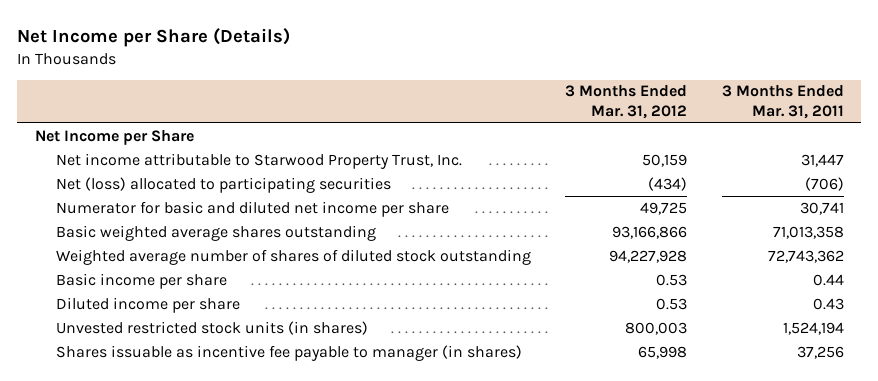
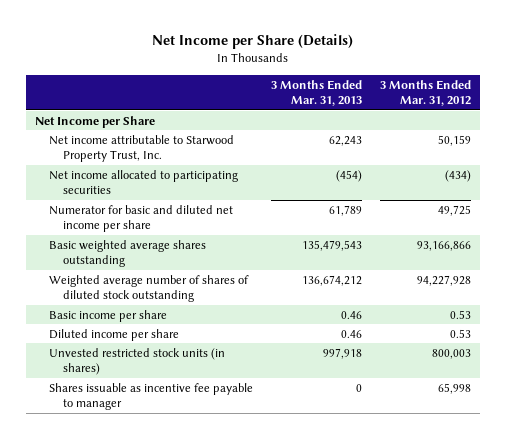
[721,85,844,120] 3 Months Ended Mar. 31, 2011 -> none
none -> [270,79,362,107] 3 Months Ended Mar. 31, 2013
[56,176,392,193] Net (loss) allocated to participating securities -> [48,169,238,195] Net income allocated to participating securities
[56,344,523,361] Shares issuable as incentive fee payable to manager (in shares) -> [48,382,253,411] Shares issuable as incentive fee payable to manager

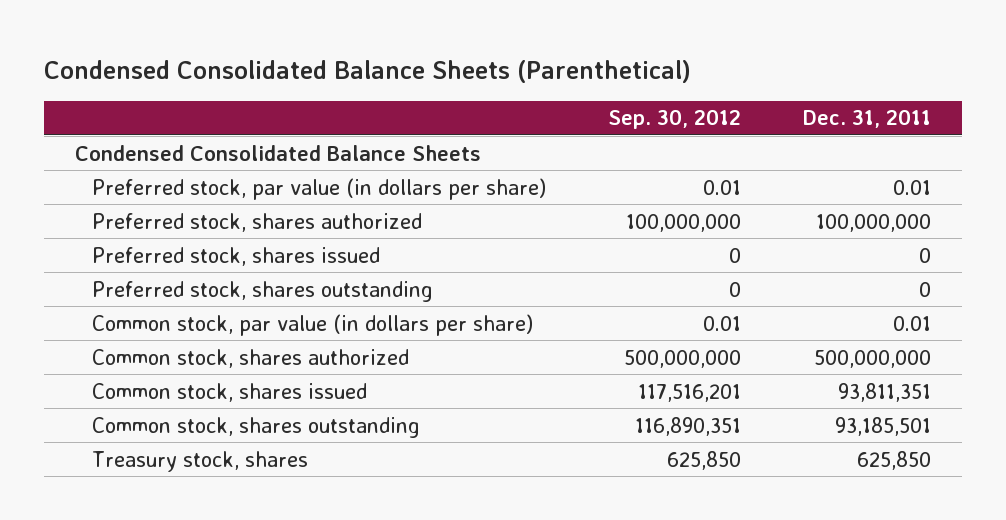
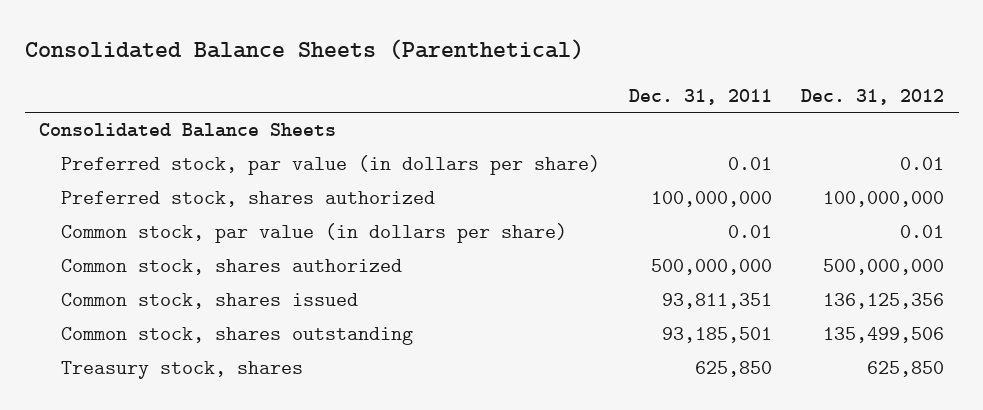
[44,59,692,83] Condensed Consolidated Balance Sheets (Parenthetical) -> [24,39,584,61] Consolidated Balance Sheets (Parenthetical)
[608,109,742,130] Sep. 30, 2012 -> none
none -> [801,88,945,105] Dec. 31, 2012
[75,144,482,161] Condensed Consolidated Balance Sheets -> [39,123,337,138] Consolidated Balance Sheets
[92,246,381,266] Preferred stock, shares issued -> none
[92,280,434,302] Preferred stock, shares outstanding -> none

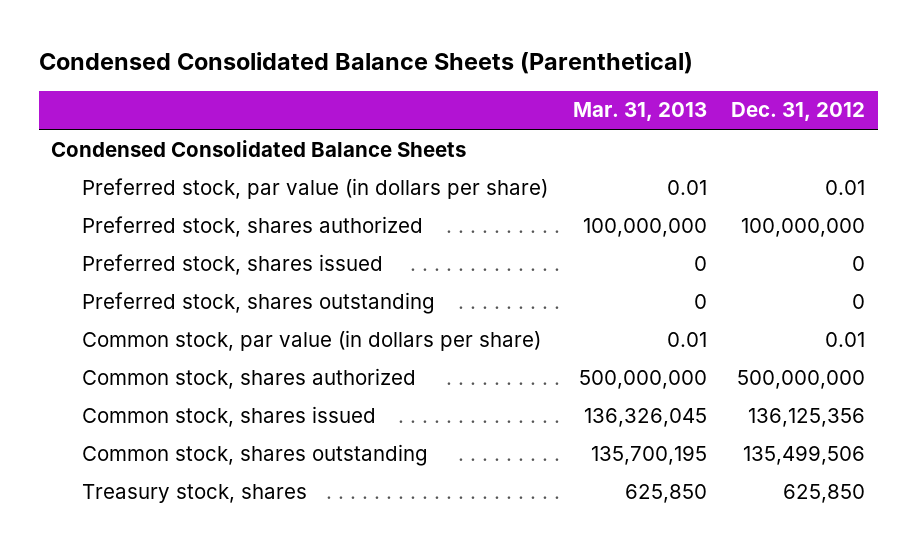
[24,39,584,61] Consolidated Balance Sheets (Parenthetical) -> [38,52,693,75] Condensed Consolidated Balance Sheets (Parenthetical)
[629,88,773,105] Dec. 31, 2011 -> none
none -> [572,102,707,122] Mar. 31, 2013
[39,123,337,138] Consolidated Balance Sheets -> [51,139,467,157] Condensed Consolidated Balance Sheets
none -> [81,253,383,275] Preferred stock, shares issued
none -> [81,291,435,314] Preferred stock, shares outstanding

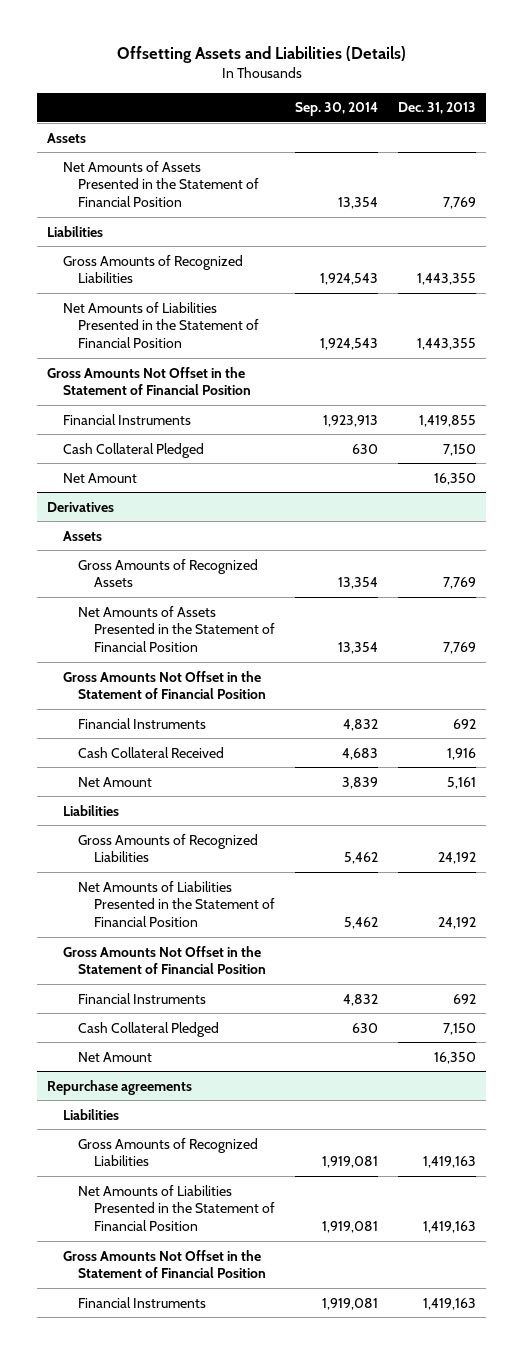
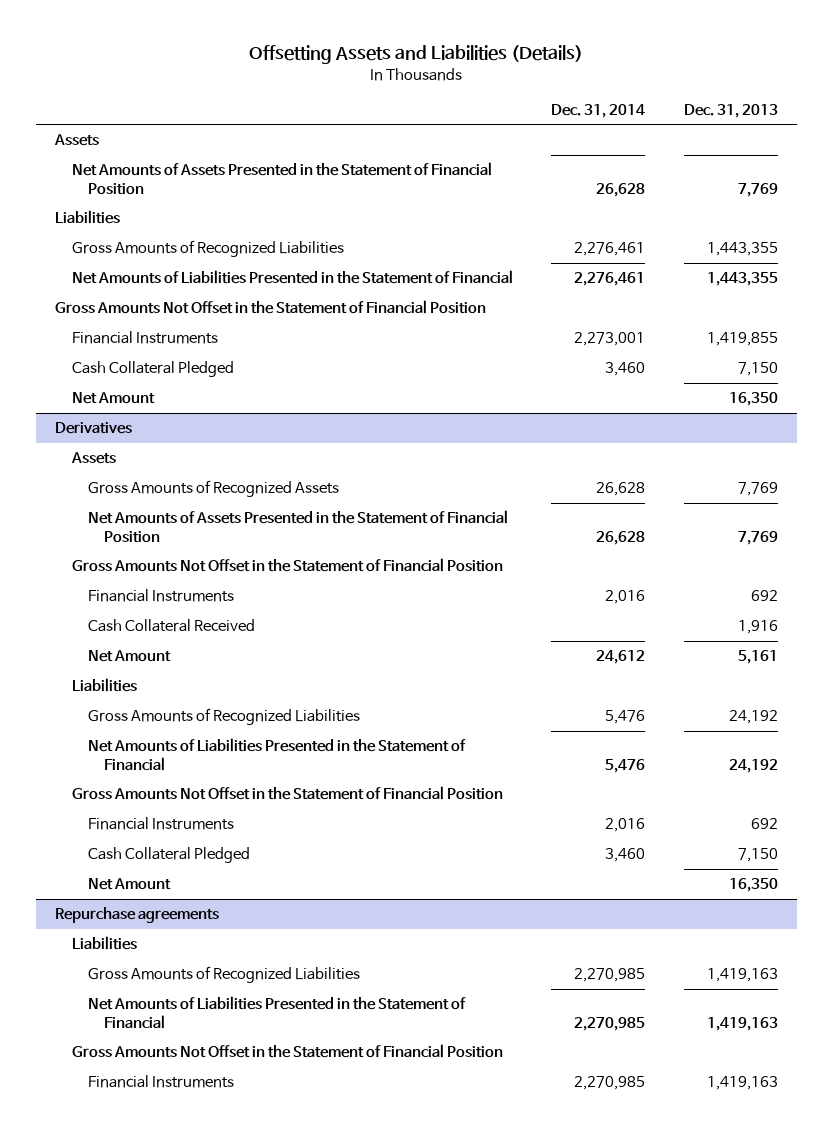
[294,102,378,117] Sep. 30, 2014 -> none
none -> [551,104,646,119] Dec. 31, 2014
[62,301,260,349] Net Amounts of Liabilities Presented in the Statement of Financial Position -> [71,270,513,285] Net Amounts of Liabilities Presented in the Statement of Financial
[78,880,276,928] Net Amounts of Liabilities Presented in the Statement of Financial Position -> [87,738,466,771] Net Amounts of Liabilities Presented in the Statement of Financial
[78,1184,276,1232] Net Amounts of Liabilities Presented in the Statement of Financial Position -> [87,996,466,1029] Net Amounts of Liabilities Presented in the Statement of Financial

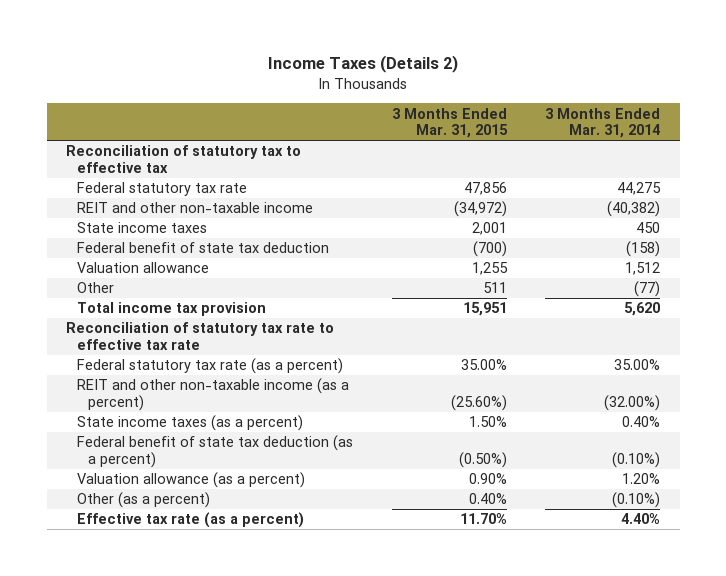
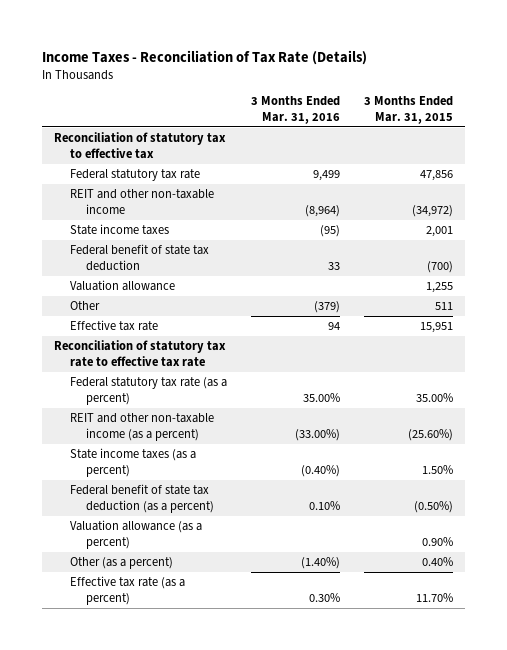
[268,55,459,74] Income Taxes (Details 2) -> [42,49,368,65] Income Taxes - Reconciliation of Tax Rate (Details)
[545,107,661,139] 3 Months Ended Mar. 31, 2014 -> none
none -> [250,96,340,125] 3 Months Ended Mar. 31, 2016
[77,302,267,317] Total income tax provision -> [70,320,159,332] Effective tax rate

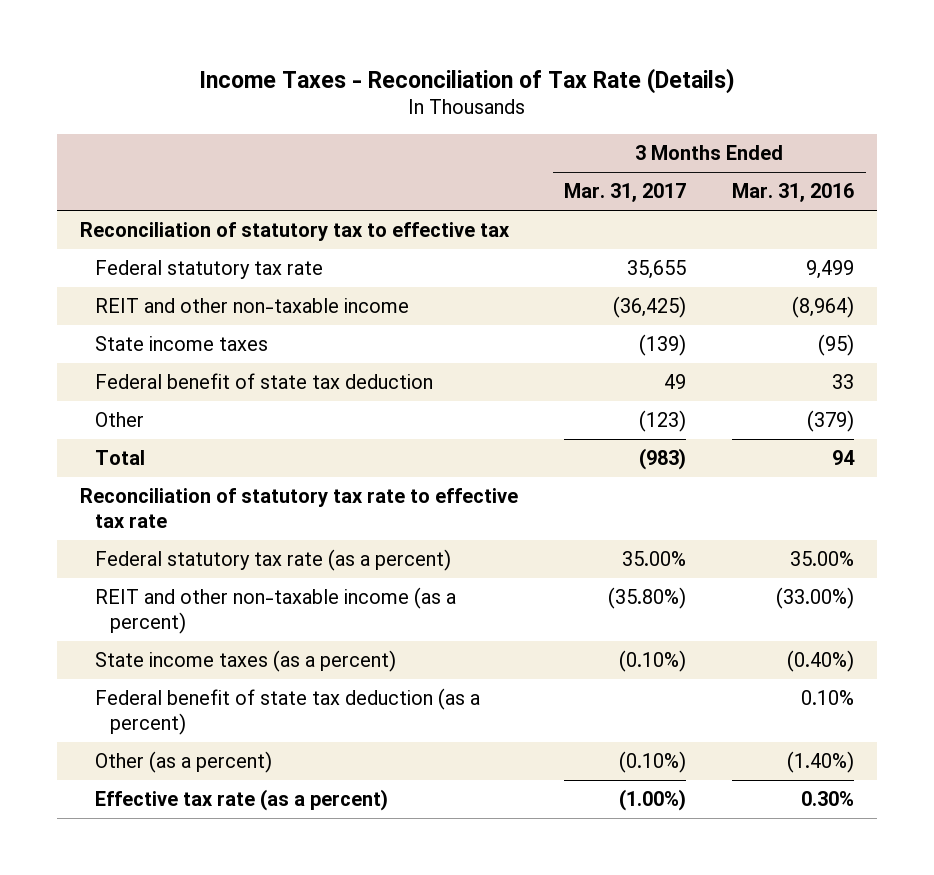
[363,96,453,125] 3 Months Ended Mar. 31, 2015 -> none
none -> [564,183,687,203] Mar. 31, 2017
[70,280,176,292] Valuation allowance -> none
[70,320,159,332] Effective tax rate -> [95,450,146,466] Total
[70,520,203,550] Valuation allowance (as a percent) -> none

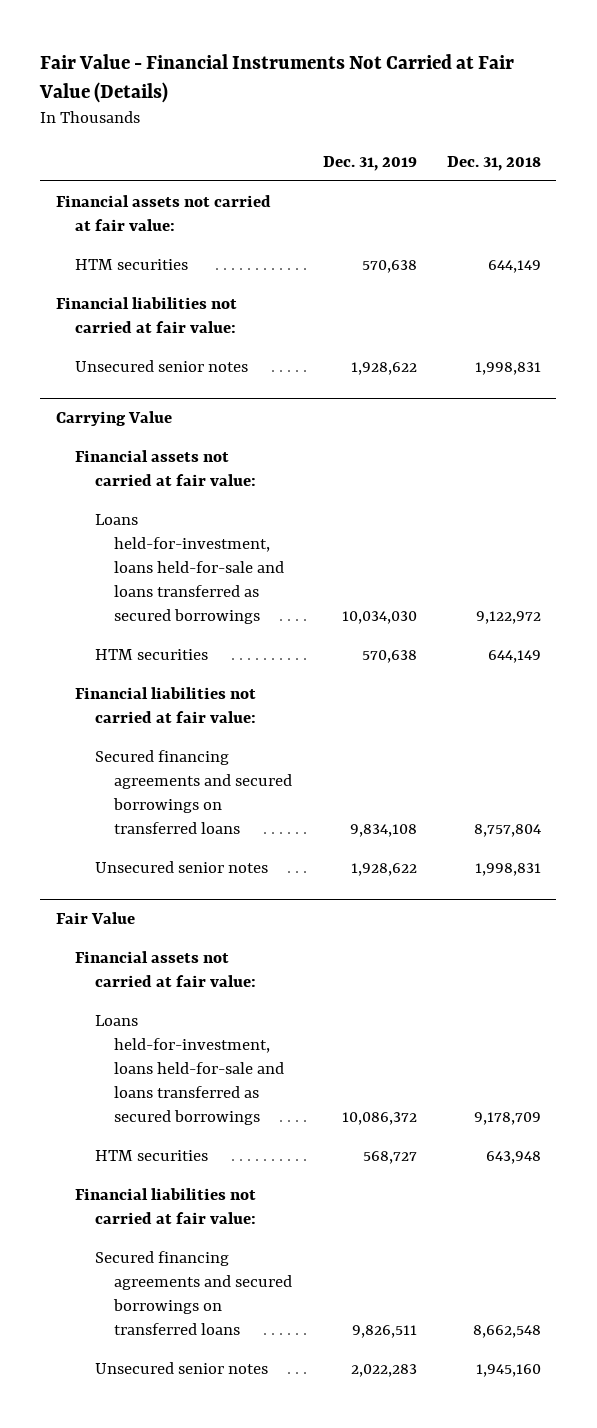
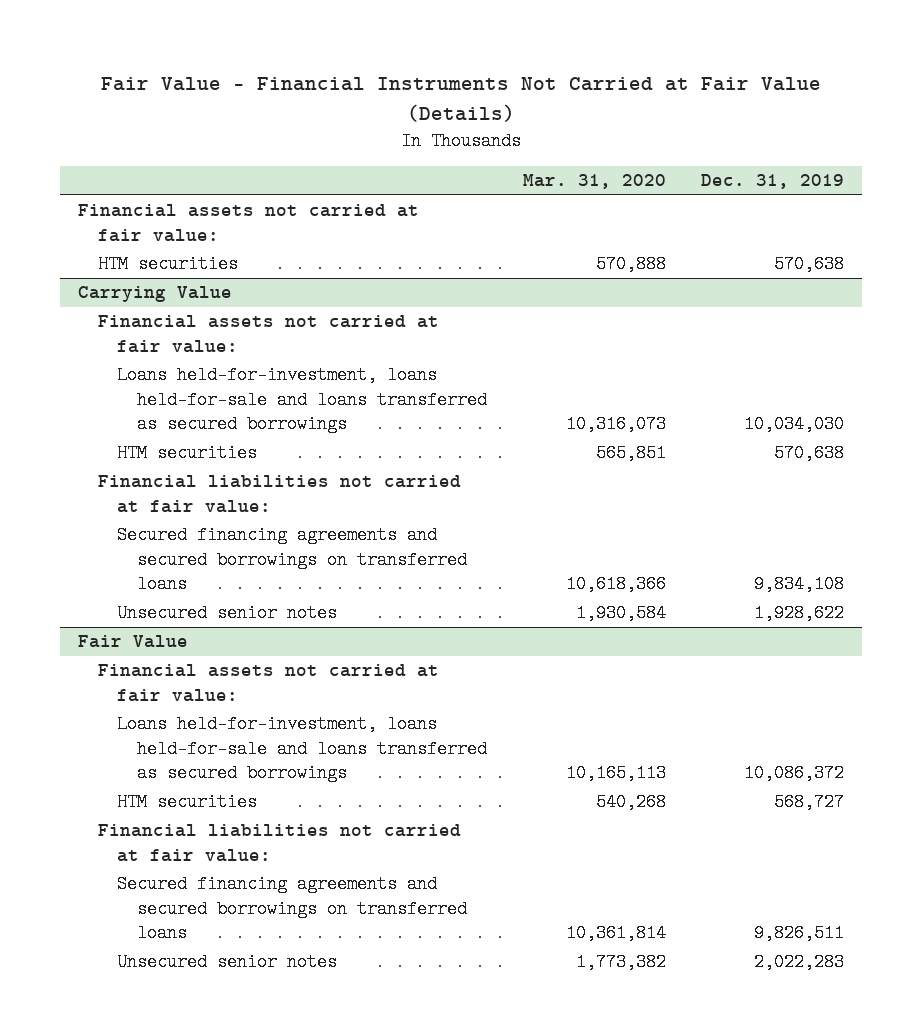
[447,155,542,171] Dec. 31, 2018 -> none
none -> [522,173,666,189] Mar. 31, 2020
[55,296,237,333] Financial liabilities not carried at fair value: -> none
[75,359,249,372] Unsecured senior notes -> none

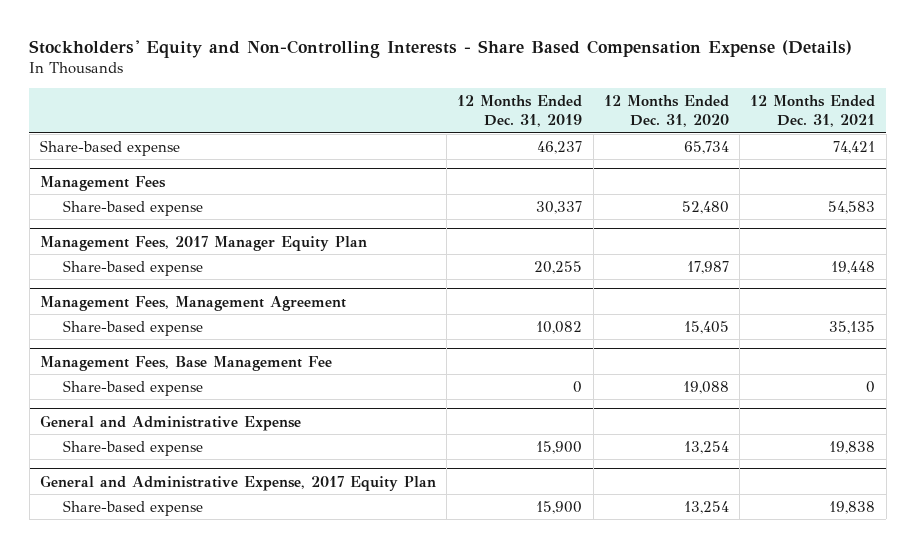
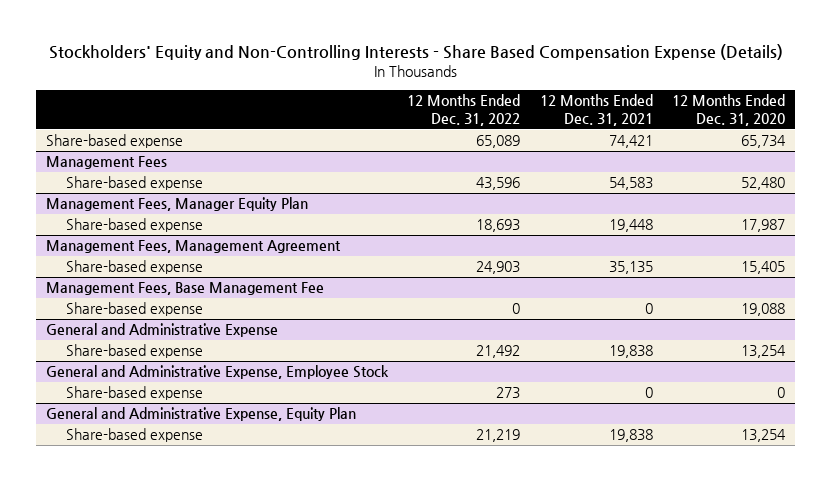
[457,95,583,128] 12 Months Ended Dec. 31, 2019 -> none
none -> [407,94,521,126] 12 Months Ended Dec. 31, 2022
[39,235,367,251] Management Fees, 2017 Manager Equity Plan -> [45,197,308,212] Management Fees, Manager Equity Plan
none -> [45,365,389,380] General and Administrative Expense, Employee Stock
none -> [66,386,204,401] Share-based expense
[39,474,436,491] General and Administrative Expense, 2017 Equity Plan -> [45,407,356,422] General and Administrative Expense, Equity Plan

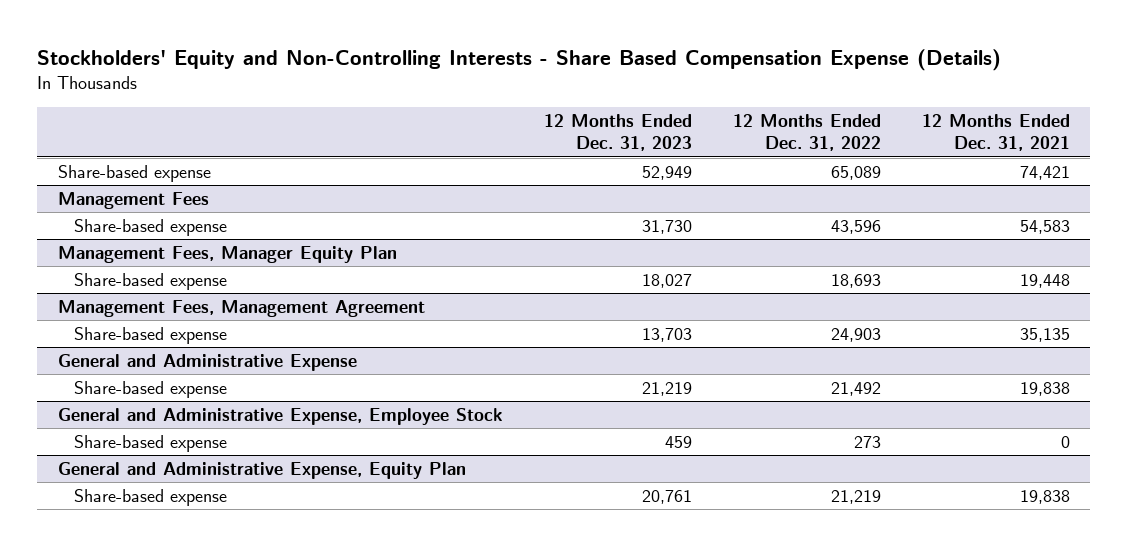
[672,94,786,126] 12 Months Ended Dec. 31, 2020 -> none
none -> [543,113,692,152] 12 Months Ended Dec. 31, 2023
[45,282,324,296] Management Fees, Base Management Fee -> none
[66,302,204,317] Share-based expense -> none

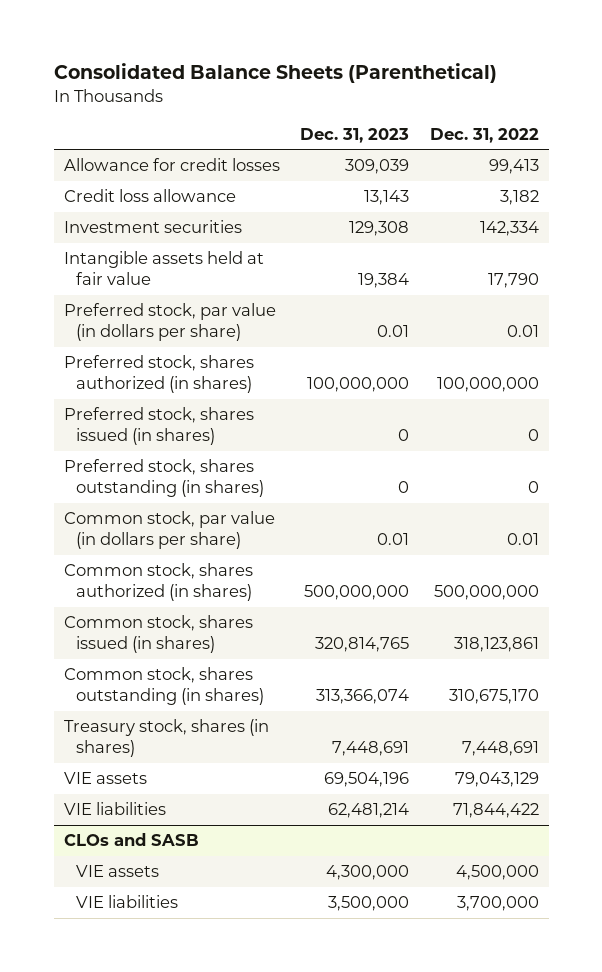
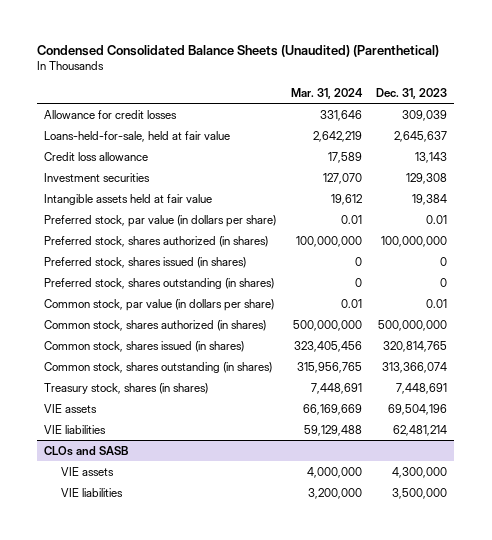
[53,63,497,84] Consolidated Balance Sheets (Parenthetical) -> [37,44,440,57] Condensed Consolidated Balance Sheets (Unaudited) (Parenthetical)
[429,127,539,143] Dec. 31, 2022 -> none
none -> [290,87,363,99] Mar. 31, 2024
none -> [44,130,231,142] Loans-held-for-sale, held at fair value

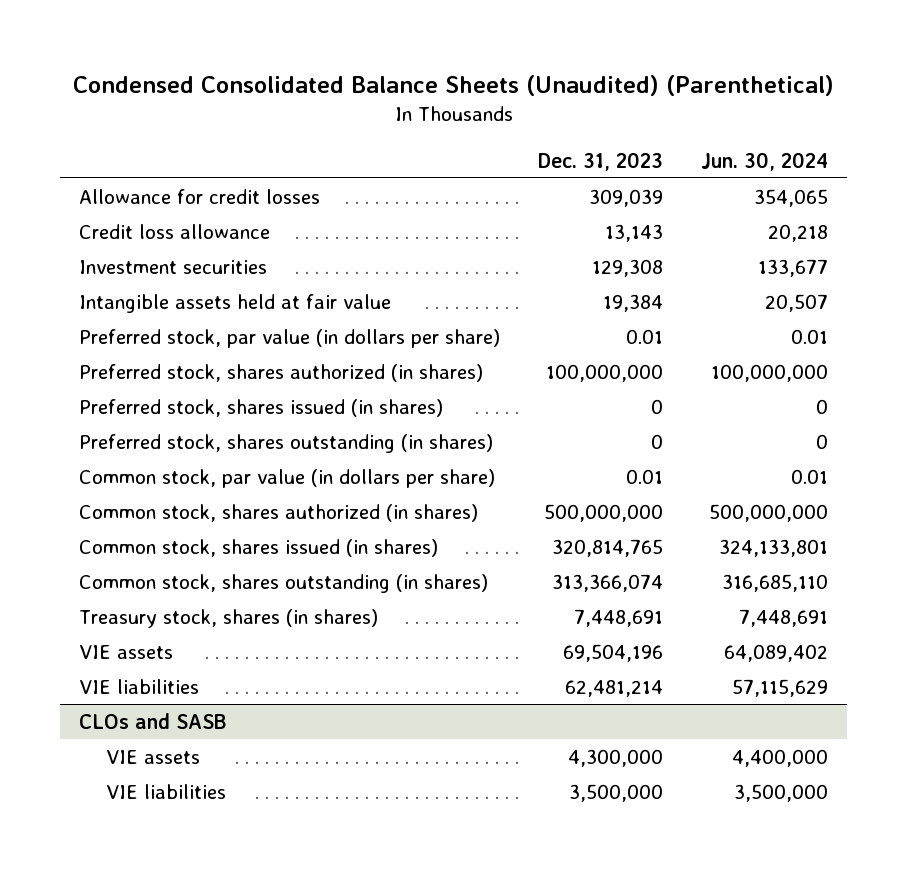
[290,87,363,99] Mar. 31, 2024 -> none
none -> [701,151,829,171] Jun. 30, 2024
[44,130,231,142] Loans-held-for-sale, held at fair value -> none

